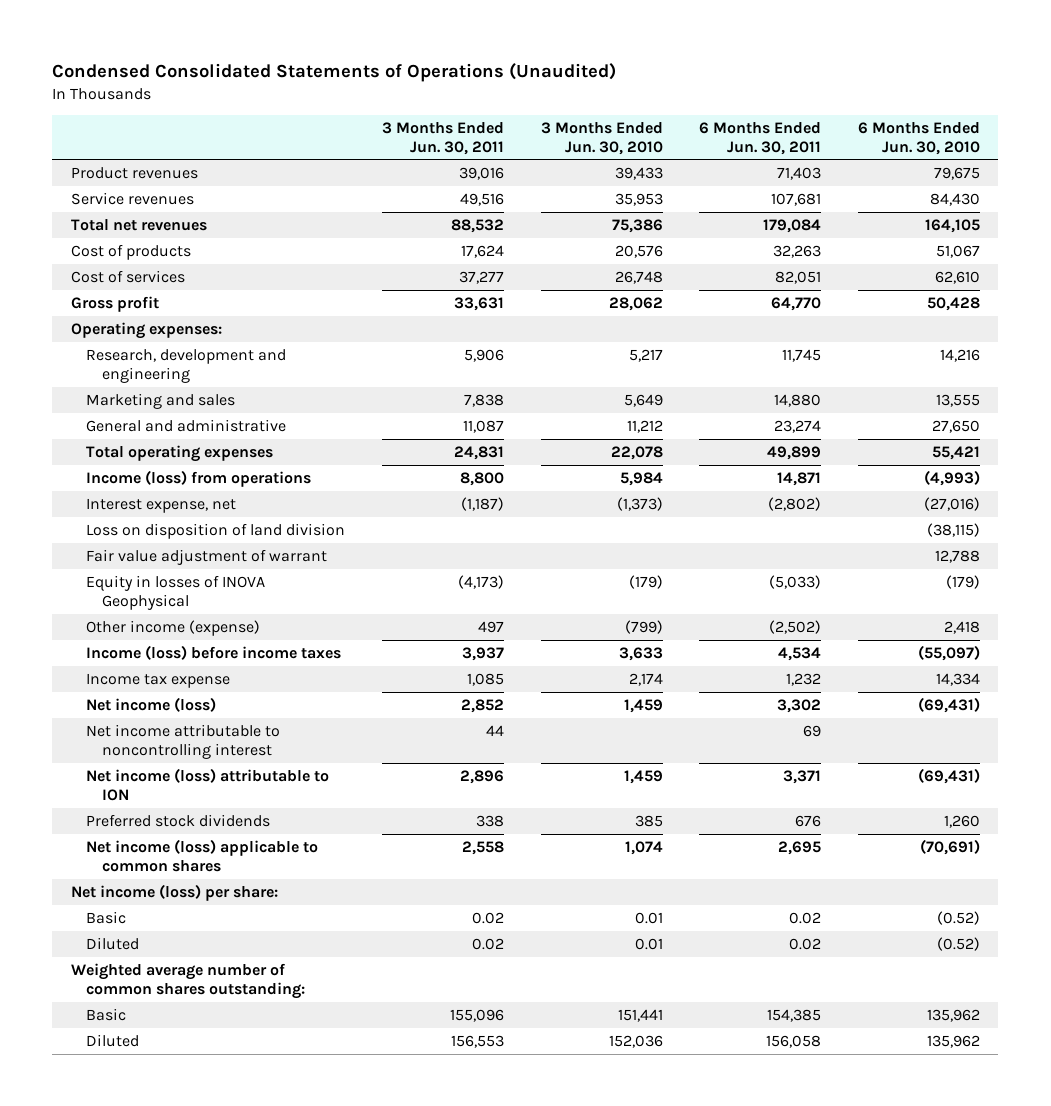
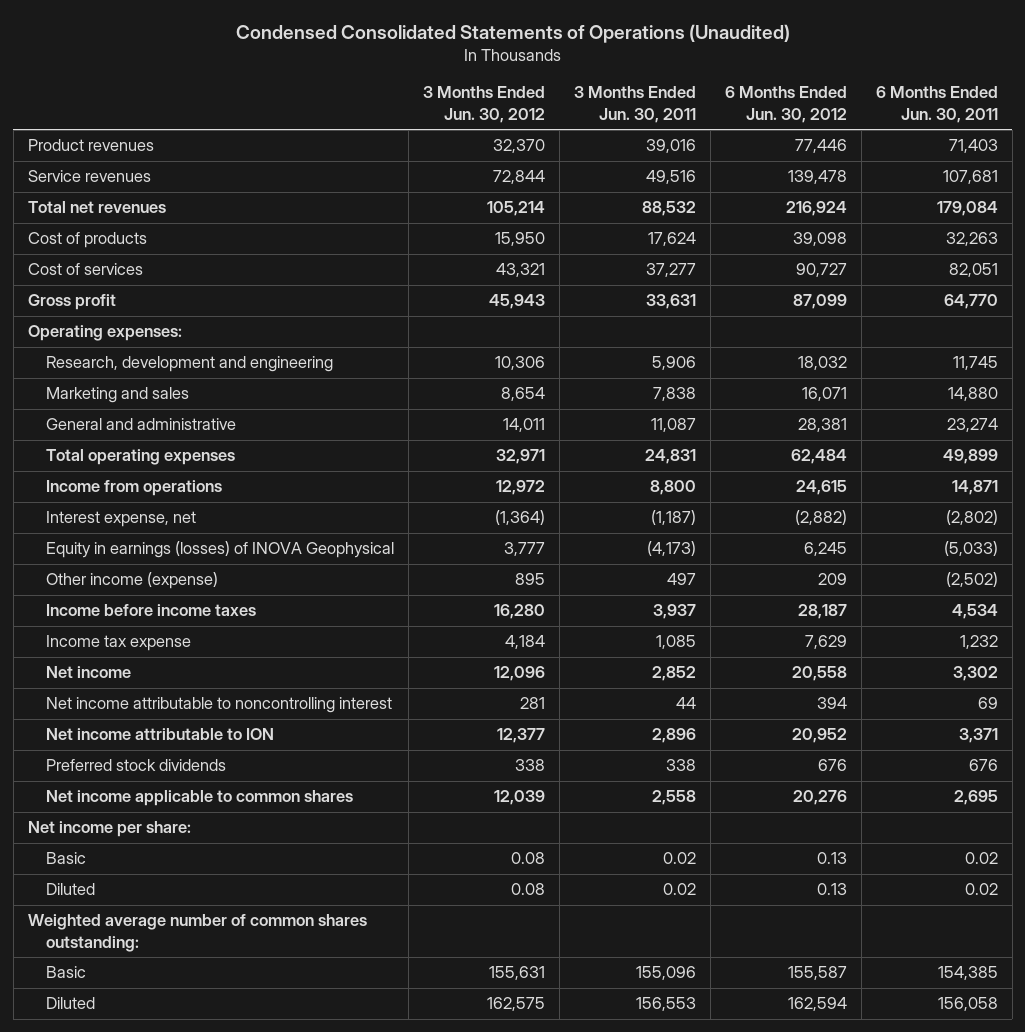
[540,121,663,155] 3 Months Ended Jun. 30, 2010 -> none
[858,121,981,155] 6 Months Ended Jun. 30, 2010 -> none
none -> [423,86,546,123] 3 Months Ended Jun. 30, 2012
none -> [724,86,847,123] 6 Months Ended Jun. 30, 2012
[86,469,312,487] Income (loss) from operations -> [46,480,223,497] Income from operations
[86,522,346,539] Loss on disposition of land division -> none
[86,548,328,565] Fair value adjustment of warrant -> none
[86,574,266,610] Equity in losses of INOVA Geophysical -> [46,541,395,559] Equity in earnings (losses) of INOVA Geophysical
[86,644,342,660] Income (loss) before income taxes -> [46,604,257,617] Income before income taxes
[86,696,217,712] Net income (loss) -> [46,666,132,679] Net income
[86,767,330,801] Net income (loss) attributable to ION -> [46,728,275,741] Net income attributable to ION
[86,838,319,872] Net income (loss) applicable to common shares -> [46,790,354,807] Net income applicable to common shares
[70,883,278,901] Net income (loss) per share: -> [27,821,191,838] Net income per share:

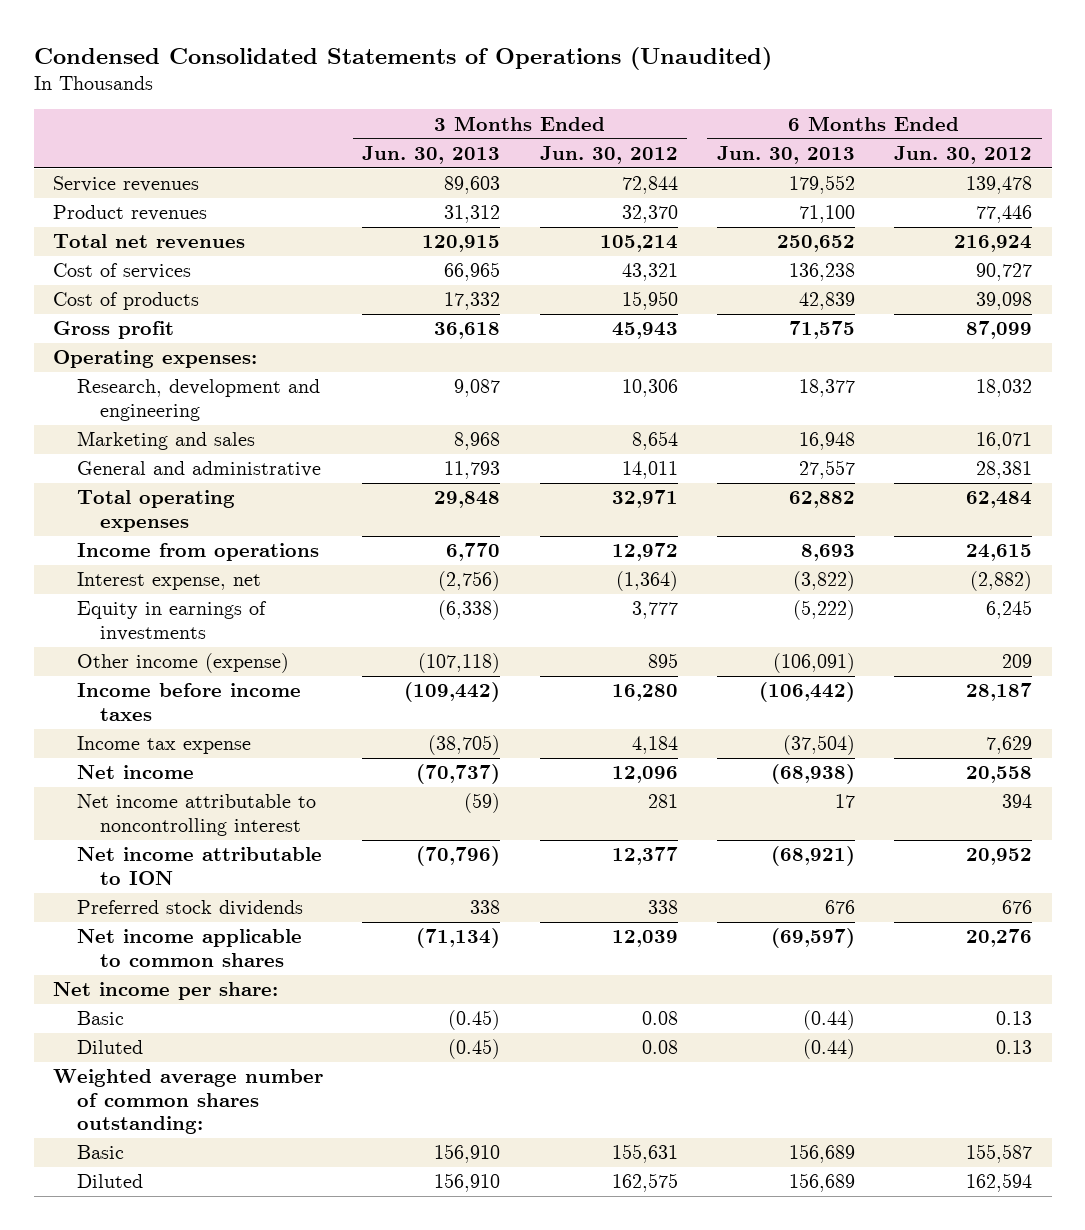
[573,86,696,123] 3 Months Ended Jun. 30, 2011 -> none
[875,86,998,123] 6 Months Ended Jun. 30, 2011 -> none
none -> [362,145,501,164] Jun. 30, 2013
none -> [716,145,855,164] Jun. 30, 2013
[27,139,154,152] Product revenues -> [53,205,208,222] Product revenues
[27,232,147,249] Cost of products -> [53,292,200,311] Cost of products
[46,541,395,559] Equity in earnings (losses) of INOVA Geophysical -> [76,601,267,641] Equity in earnings of investments

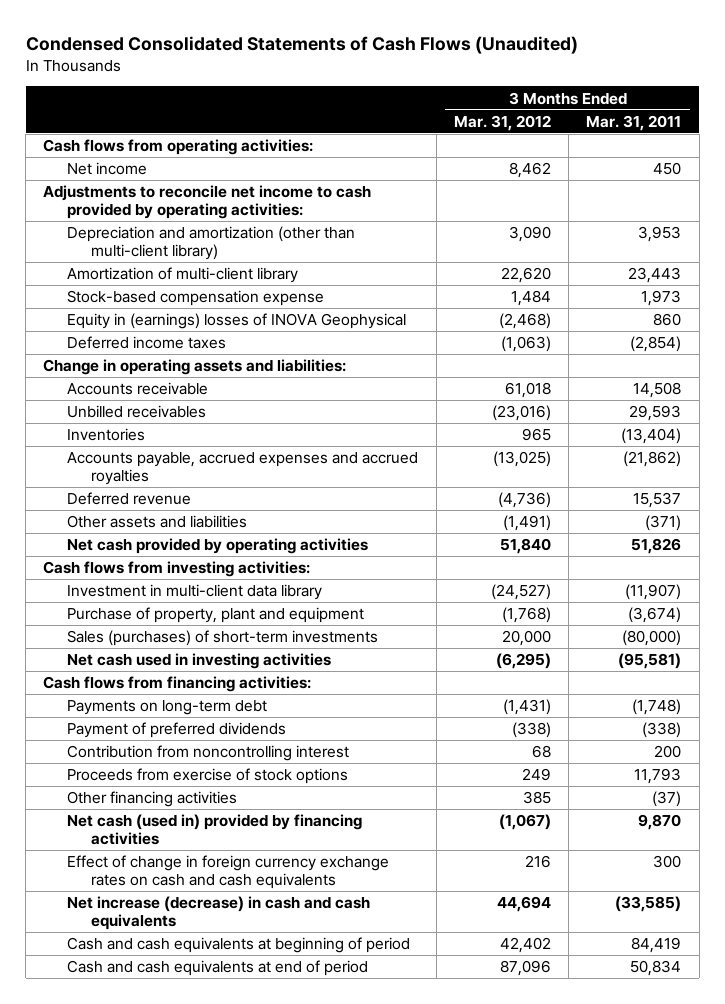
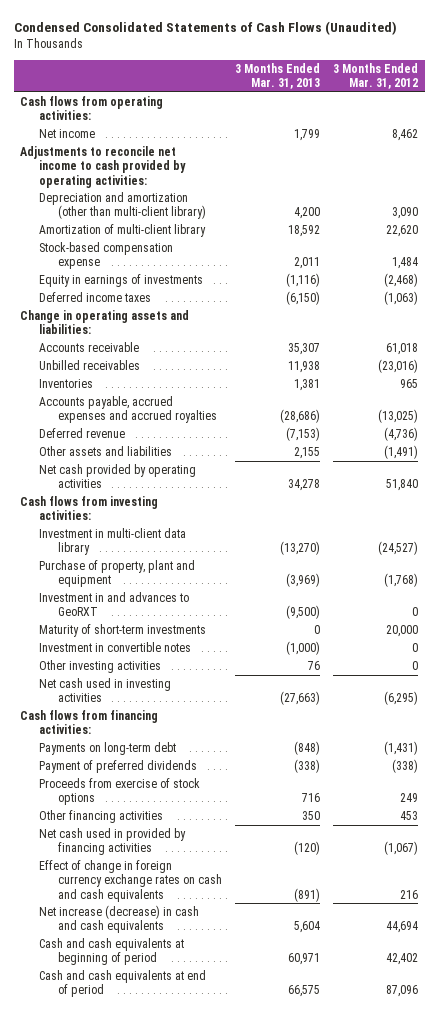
[586,114,682,131] Mar. 31, 2011 -> none
none -> [234,62,320,90] 3 Months Ended Mar. 31, 2013
[67,313,407,330] Equity in (earnings) losses of INOVA Geophysical -> [38,273,203,287] Equity in earnings of investments
none -> [38,591,189,617] Investment in and advances to GeoRXT
[67,630,379,647] Sales (purchases) of short-term investments -> [38,623,206,637] Maturity of short-term investments
none -> [38,641,191,652] Investment in convertible notes
none -> [38,659,161,673] Other investing activities
[67,745,350,762] Contribution from noncontrolling interest -> none
[522,791,551,805] 385 -> [400,810,419,820] 453
[67,814,363,846] Net cash (used in) provided by financing activities -> [38,827,186,856] Net cash used in provided by financing activities

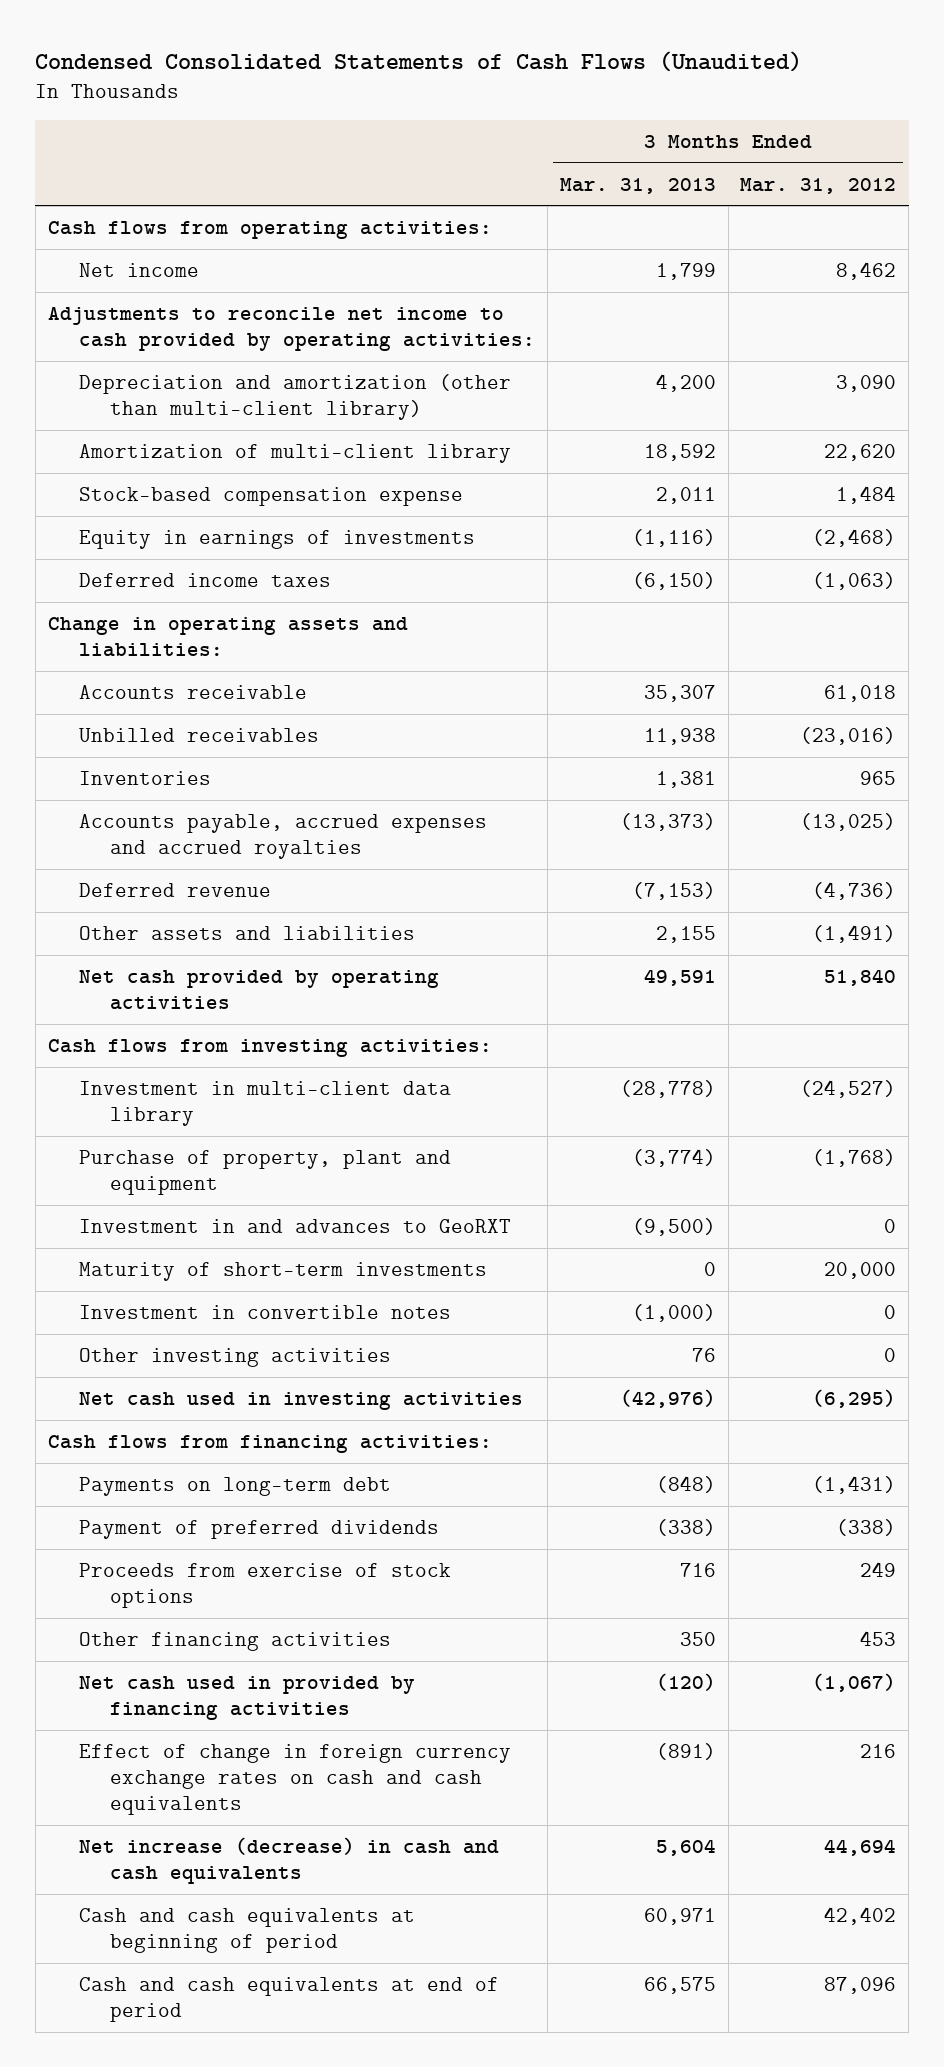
[279,409,320,424] (28,686) -> [619,812,716,831] (13,373)
[287,479,320,492] 34,278 -> [643,968,716,986] 49,591
[279,541,320,556] (13,270) -> [619,1079,716,1098] (28,778)
[285,573,320,588] (3,969) -> [631,1148,716,1167] (3,774)
[279,691,320,706] (27,663) -> [619,1388,716,1408] (42,976)

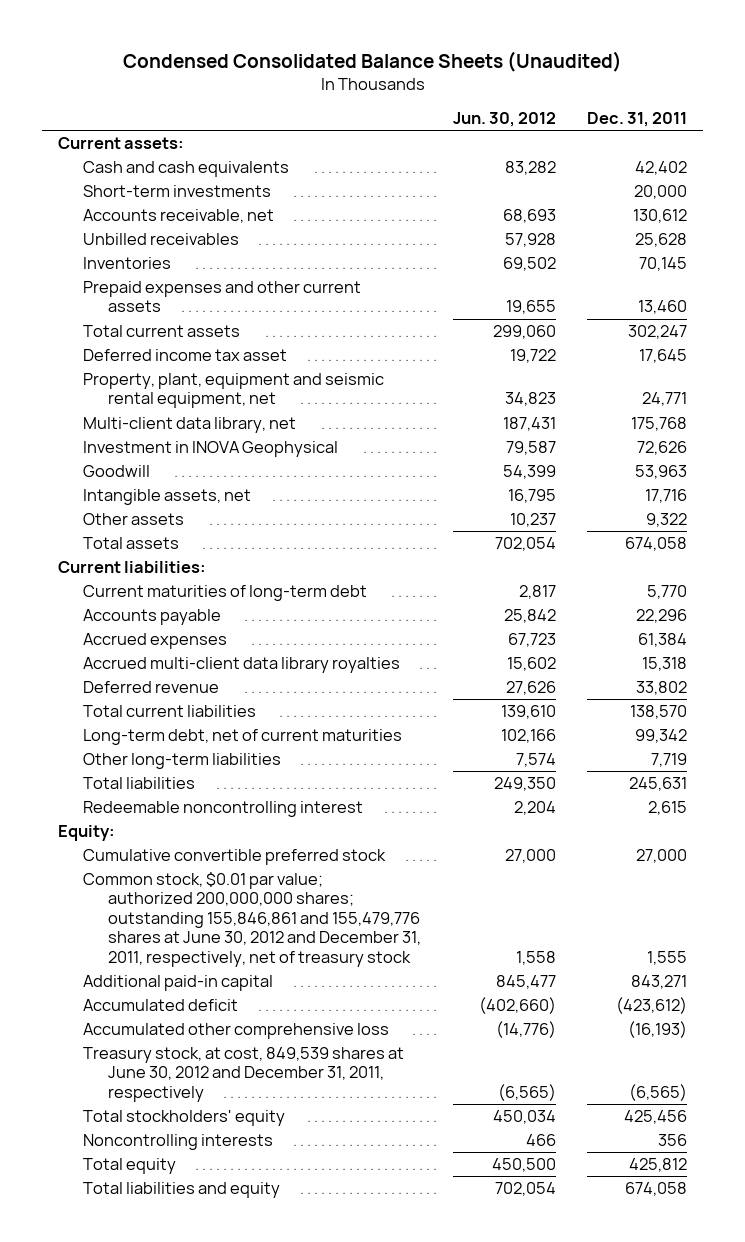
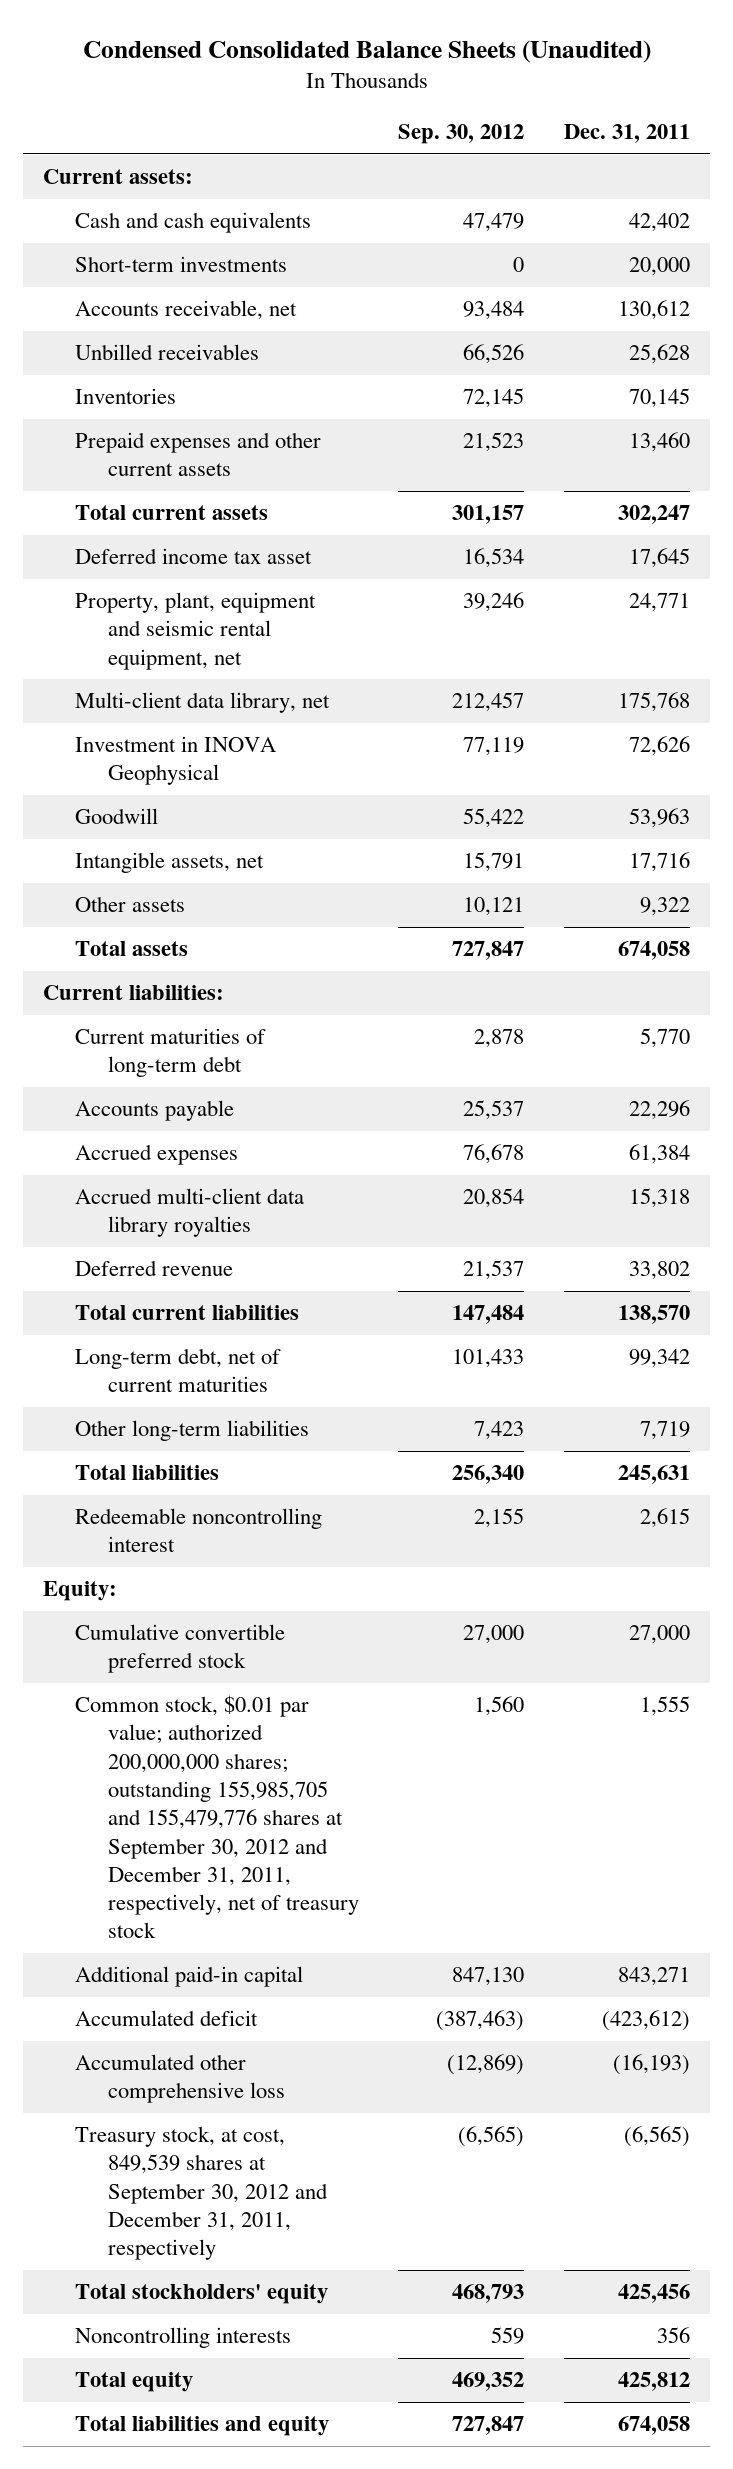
[452,112,556,128] Jun. 30, 2012 -> none
none -> [398,124,525,145] Sep. 30, 2012
[83,872,422,967] Common stock, $0.01 par value; authorized 200,000,000 shares; outstanding 155,846,861 and 155,479,776 shares at June 30, 2012 and December 31, 2011, respectively, net of treasury stock -> [75,1695,359,1939] Common stock, $0.01 par value; authorized 200,000,000 shares; outstanding 155,985,705 and 155,479,776 shares at September 30, 2012 and December 31, 2011, respectively, net of treasury stock
[83,1047,405,1102] Treasury stock, at cost, 849,539 shares at June 30, 2012 and December 31, 2011, respectively -> [75,2126,328,2261] Treasury stock, at cost, 849,539 shares at September 30, 2012 and December 31, 2011, respectively

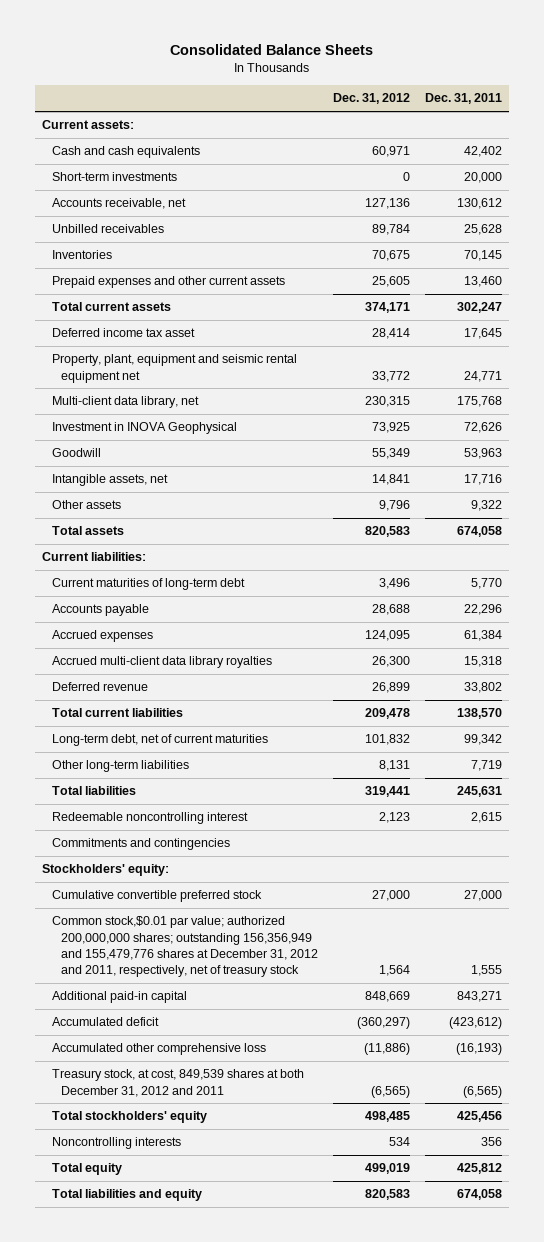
[82,39,651,63] Condensed Consolidated Balance Sheets (Unaudited) -> [170,43,374,55] Consolidated Balance Sheets
[398,124,525,145] Sep. 30, 2012 -> none
none -> [333,93,411,105] Dec. 31, 2012
[75,592,317,670] Property, plant, equipment and seismic rental equipment, net -> [51,354,297,383] Property, plant, equipment and seismic rental equipment net
none -> [51,838,230,851] Commitments and contingencies
[43,1581,118,1602] Equity: -> [42,864,170,877] Stockholders' equity:
[75,1695,359,1939] Common stock, $0.01 par value; authorized 200,000,000 shares; outstanding 155,985,705 and 155,479,776 shares at September 30, 2012 and December 31, 2011, respectively, net of treasury stock -> [51,916,319,978] Common stock,$0.01 par value; authorized 200,000,000 shares; outstanding 156,356,949 and 155,479,776 shares at December 31, 2012 and 2011, respectively, net of treasury stock
[75,2126,328,2261] Treasury stock, at cost, 849,539 shares at September 30, 2012 and December 31, 2011, respectively -> [51,1069,304,1097] Treasury stock, at cost, 849,539 shares at both December 31, 2012 and 2011

